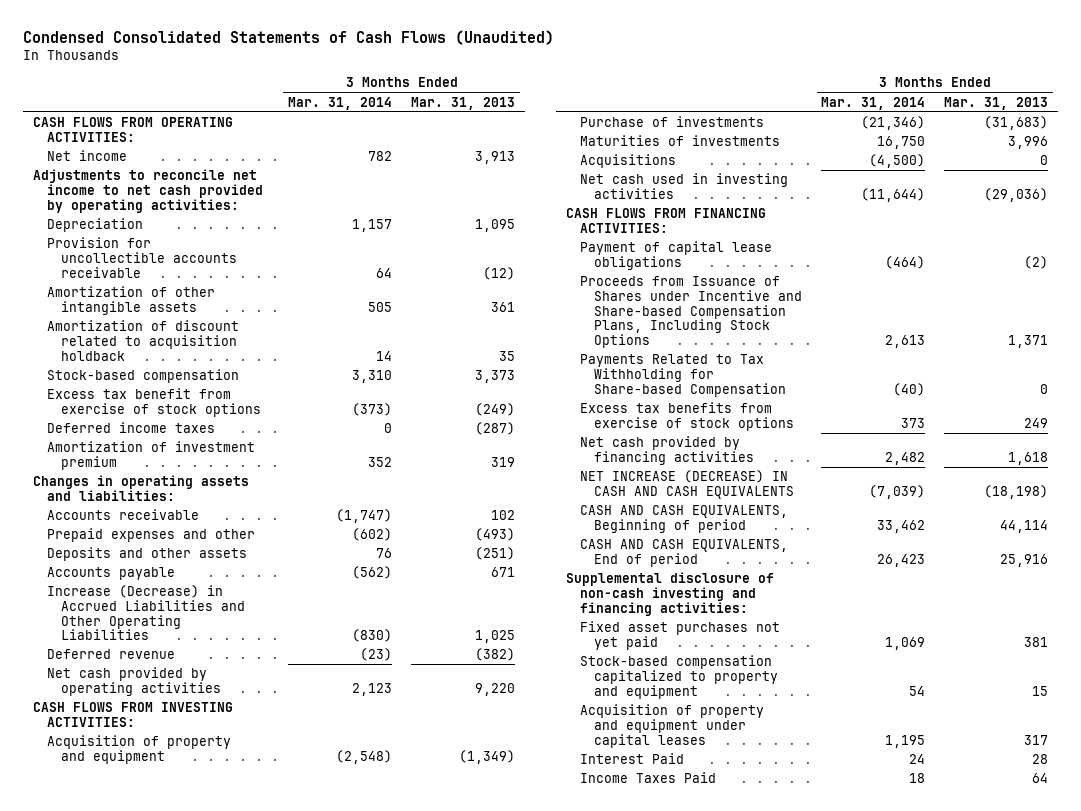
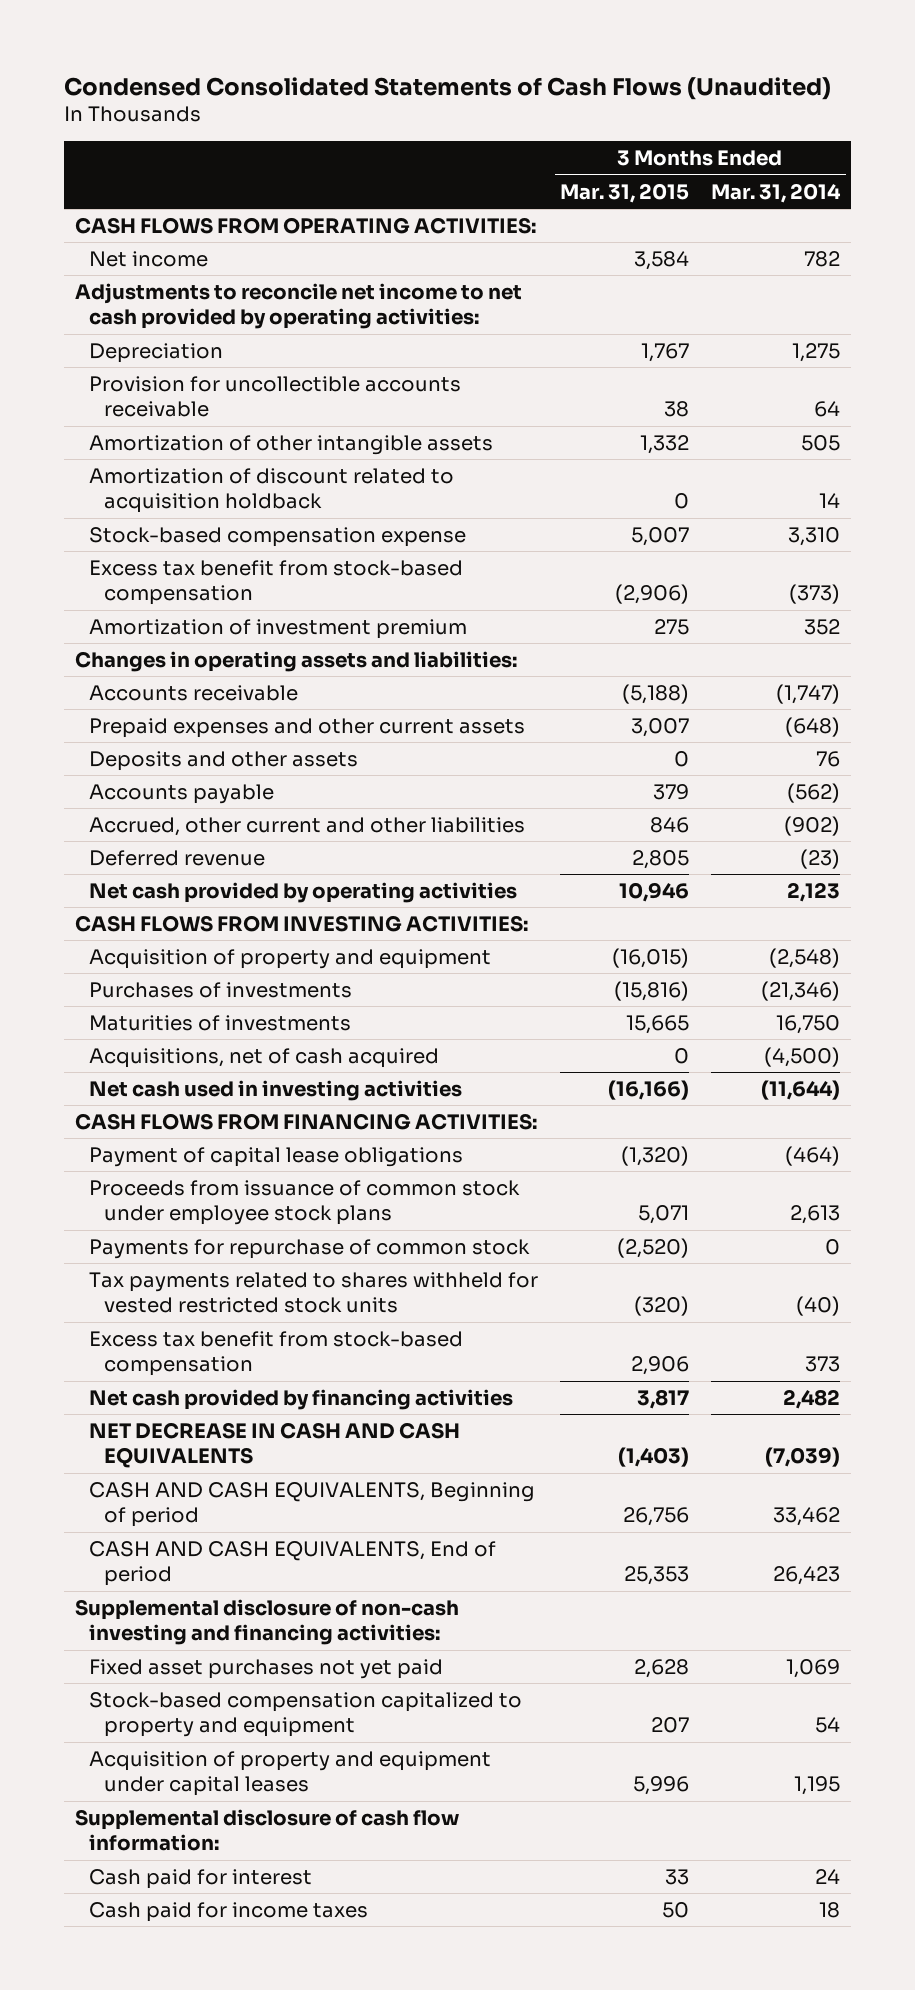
[411,96,516,110] Mar. 31, 2013 -> none
none -> [560,182,690,203] Mar. 31, 2015
[352,219,393,233] 1,157 -> [792,342,841,362] 1,275
[46,422,215,434] Deferred income taxes -> none
[46,369,239,384] Stock-based compensation -> [89,526,467,547] Stock-based compensation expense
[46,388,262,418] Excess tax benefit from exercise of stock options -> [89,559,464,606] Excess tax benefit from stock-based compensation
[46,528,255,543] Prepaid expenses and other -> [89,717,526,738] Prepaid expenses and other current assets
[352,528,393,542] (602) -> [785,716,841,737] (648)
[46,585,246,641] Increase (Decrease) in Accrued Liabilities and Other Operating Liabilities -> [89,816,526,836] Accrued, other current and other liabilities
[352,629,393,643] (830) -> [784,815,841,836] (902)
[580,116,765,128] Purchase of investments -> [89,981,353,998] Purchases of investments
[580,154,677,169] Acquisitions -> [89,1047,440,1068] Acquisitions, net of cash acquired
[580,276,803,349] Proceeds from Issuance of Shares under Incentive and Share-based Compensation Plans, Including Stock Options -> [89,1179,521,1226] Proceeds from issuance of common stock under employee stock plans
none -> [89,1238,531,1259] Payments for repurchase of common stock
[580,354,787,397] Payments Related to Tax Withholding for Share-based Compensation -> [89,1271,539,1314] Tax payments related to shares withheld for vested restricted stock units
[580,402,795,432] Excess tax benefits from exercise of stock options -> [89,1330,464,1377] Excess tax benefit from stock-based compensation
[580,470,795,500] NET INCREASE (DECREASE) IN CASH AND CASH EQUIVALENTS -> [89,1421,461,1469] NET DECREASE IN CASH AND CASH EQUIVALENTS
none -> [74,1808,459,1852] Supplemental disclosure of cash flow information:
[580,753,685,765] Interest Paid -> [89,1868,313,1889] Cash paid for interest
[580,772,717,784] Income Taxes Paid -> [89,1901,369,1922] Cash paid for income taxes

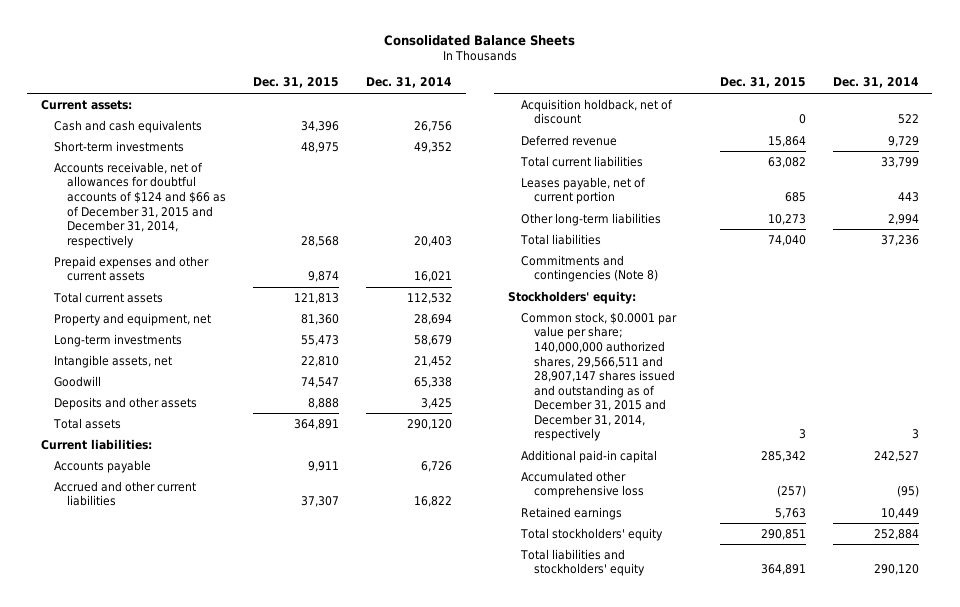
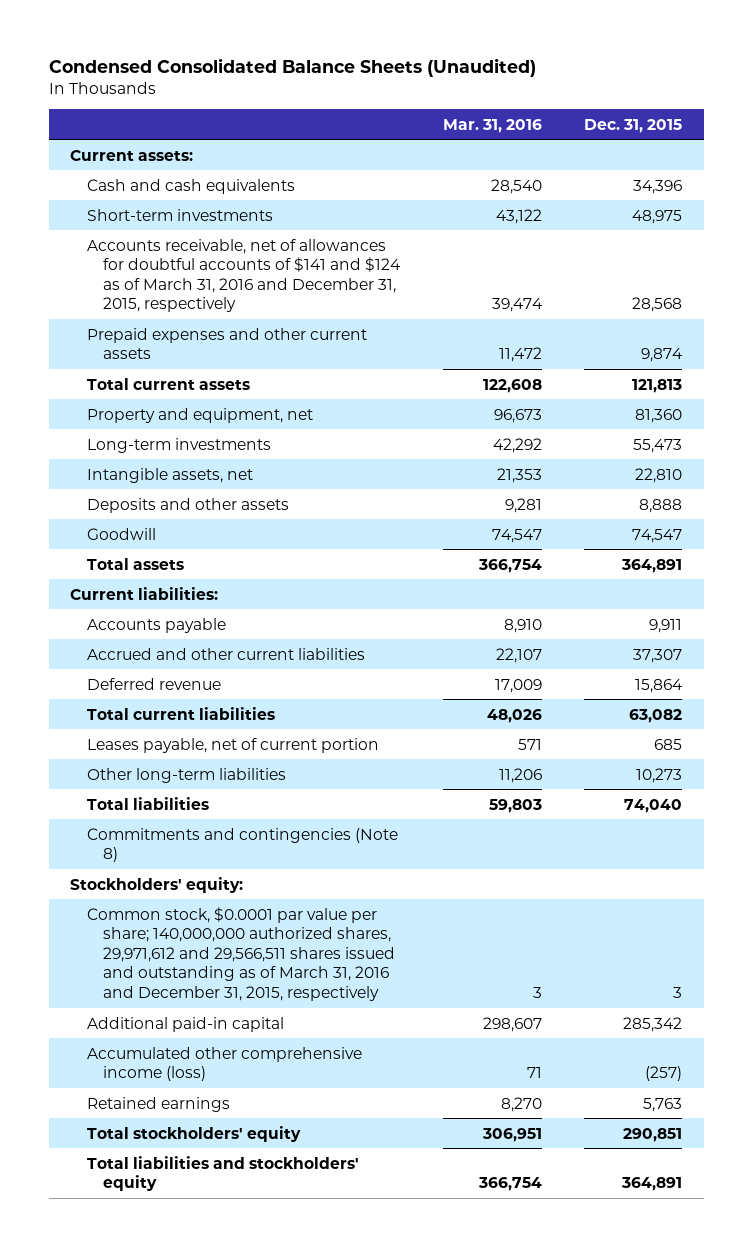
[383,34,575,46] Consolidated Balance Sheets -> [48,57,536,77] Condensed Consolidated Balance Sheets (Unaudited)
[366,77,453,89] Dec. 31, 2014 -> none
none -> [442,118,542,133] Mar. 31, 2016
[54,161,227,248] Accounts receivable, net of allowances for doubtful accounts of $124 and $66 as of December 31, 2015 and December 31, 2014, respectively -> [86,238,402,313] Accounts receivable, net of allowances for doubtful accounts of $141 and $124 as of March 31, 2016 and December 31, 2015, respectively
[54,375,102,387] Goodwill -> [86,527,156,540] Goodwill
[520,98,673,125] Acquisition holdback, net of discount -> none
[520,311,677,442] Common stock, $0.0001 par value per share; 140,000,000 authorized shares, 29,566,511 and 28,907,147 shares issued and outstanding as of December 31, 2015 and December 31, 2014, respectively -> [86,906,396,1001] Common stock, $0.0001 par value per share; 140,000,000 authorized shares, 29,971,612 and 29,566,511 shares issued and outstanding as of March 31, 2016 and December 31, 2015, respectively
[520,470,645,499] Accumulated other comprehensive loss -> [86,1046,362,1082] Accumulated other comprehensive income (loss)

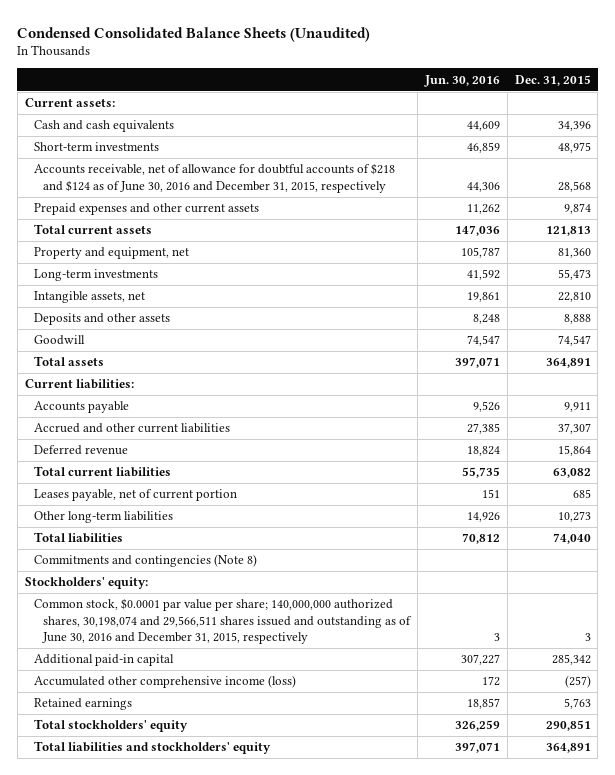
[442,118,542,133] Mar. 31, 2016 -> none
none -> [423,74,500,87] Jun. 30, 2016
[86,238,402,313] Accounts receivable, net of allowances for doubtful accounts of $141 and $124 as of March 31, 2016 and December 31, 2015, respectively -> [33,163,395,193] Accounts receivable, net of allowance for doubtful accounts of $218 and $124 as of June 30, 2016 and December 31, 2015, respectively
[86,906,396,1001] Common stock, $0.0001 par value per share; 140,000,000 authorized shares, 29,971,612 and 29,566,511 shares issued and outstanding as of March 31, 2016 and December 31, 2015, respectively -> [33,598,413,645] Common stock, $0.0001 par value per share; 140,000,000 authorized shares, 30,198,074 and 29,566,511 shares issued and outstanding as of June 30, 2016 and December 31, 2015, respectively

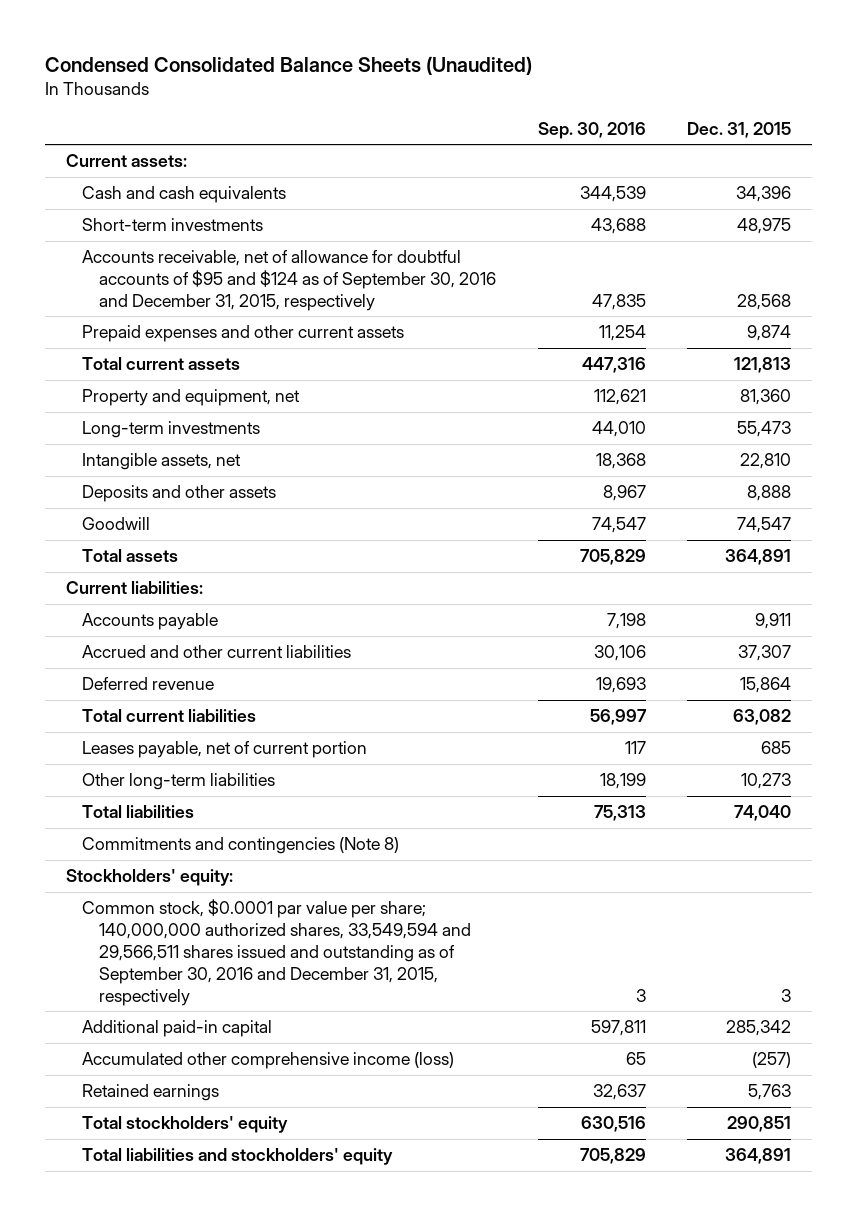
[423,74,500,87] Jun. 30, 2016 -> none
none -> [537,121,646,139] Sep. 30, 2016
[33,163,395,193] Accounts receivable, net of allowance for doubtful accounts of $218 and $124 as of June 30, 2016 and December 31, 2015, respectively -> [82,250,497,311] Accounts receivable, net of allowance for doubtful accounts of $95 and $124 as of September 30, 2016 and December 31, 2015, respectively
[33,598,413,645] Common stock, $0.0001 par value per share; 140,000,000 authorized shares, 30,198,074 and 29,566,511 shares issued and outstanding as of June 30, 2016 and December 31, 2015, respectively -> [82,899,472,1006] Common stock, $0.0001 par value per share; 140,000,000 authorized shares, 33,549,594 and 29,566,511 shares issued and outstanding as of September 30, 2016 and December 31, 2015, respectively

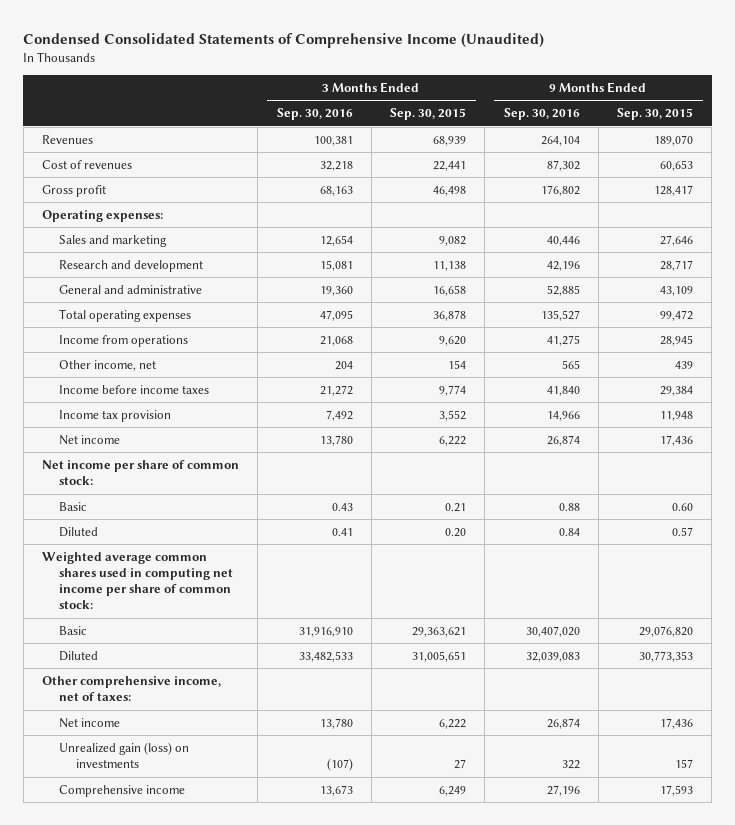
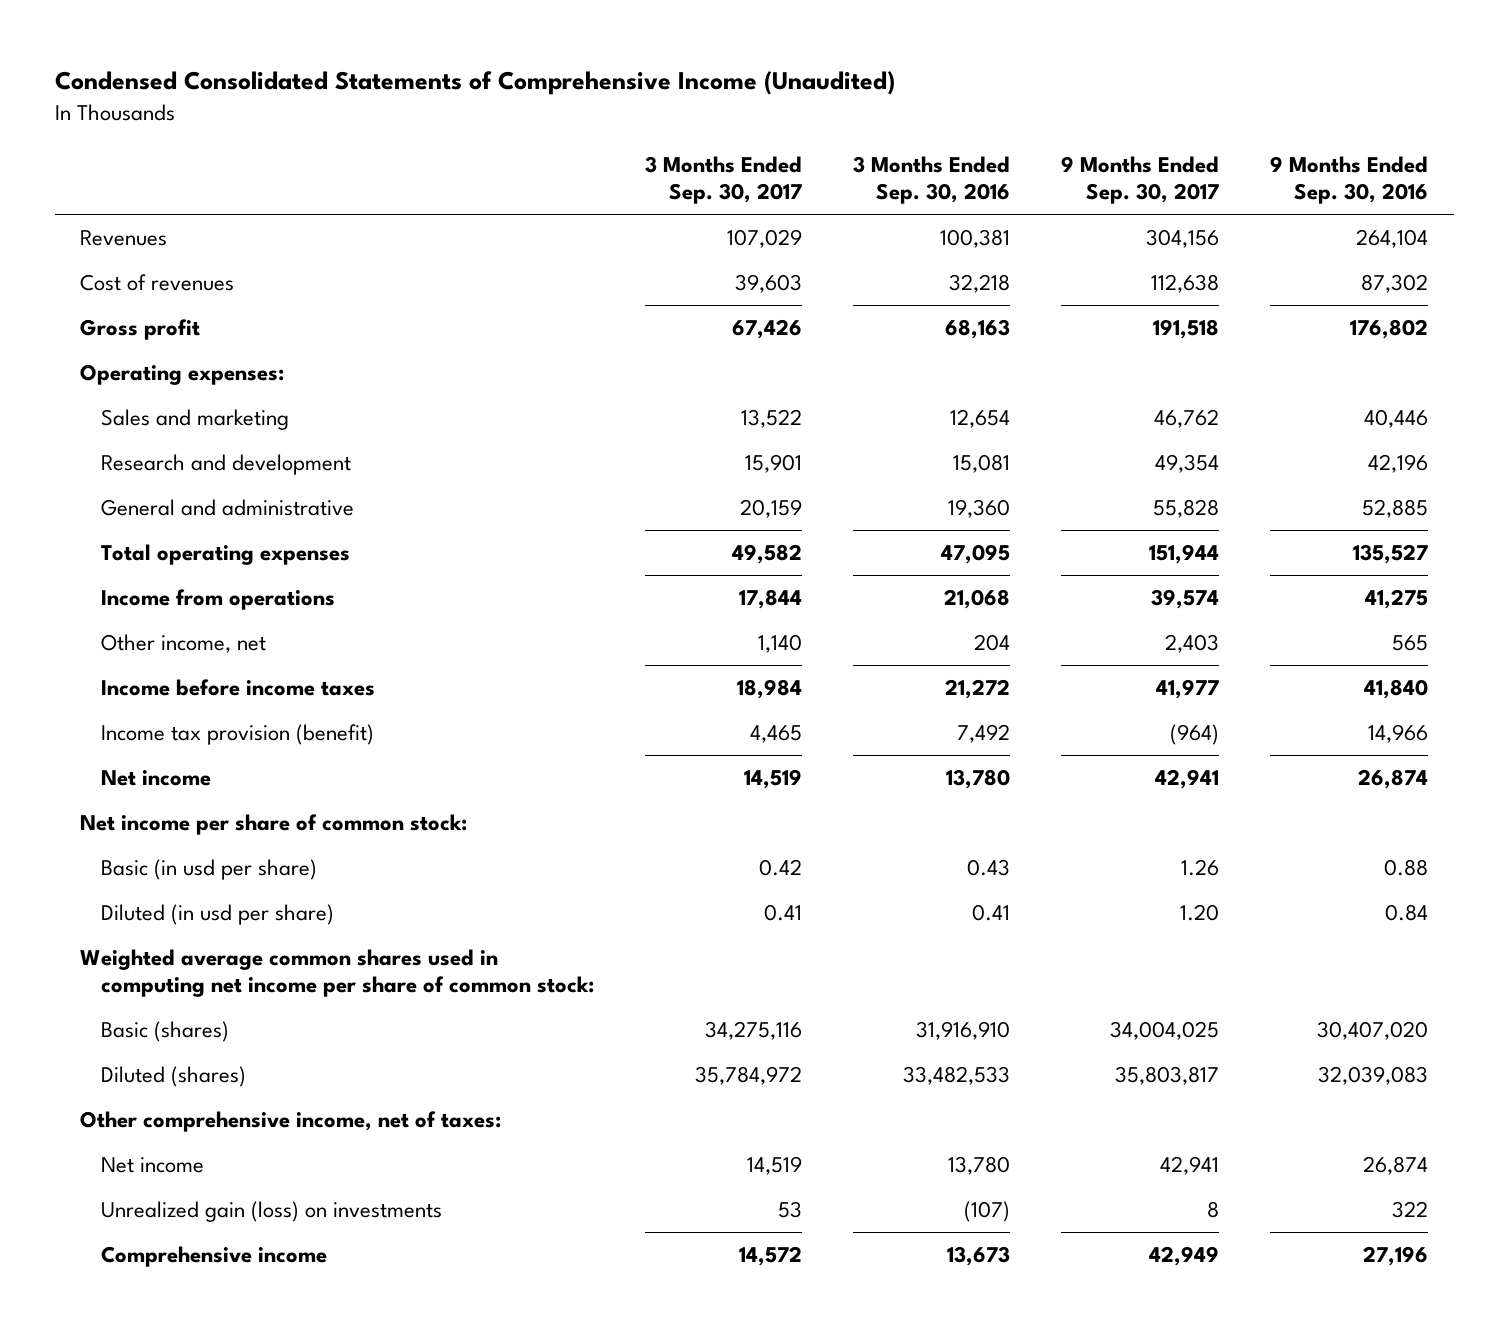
[390,108,467,121] Sep. 30, 2015 -> none
[617,108,694,121] Sep. 30, 2015 -> none
none -> [644,155,802,205] 3 Months Ended Sep. 30, 2017
none -> [1060,155,1219,205] 9 Months Ended Sep. 30, 2017
[59,410,172,423] Income tax provision -> [100,723,374,745] Income tax provision (benefit)
[59,502,88,512] Basic -> [100,858,317,880] Basic (in usd per share)
[59,527,99,538] Diluted -> [100,903,334,925] Diluted (in usd per share)
[59,626,88,636] Basic -> [100,1020,229,1042] Basic (shares)
[59,651,99,662] Diluted -> [100,1065,246,1087] Diluted (shares)

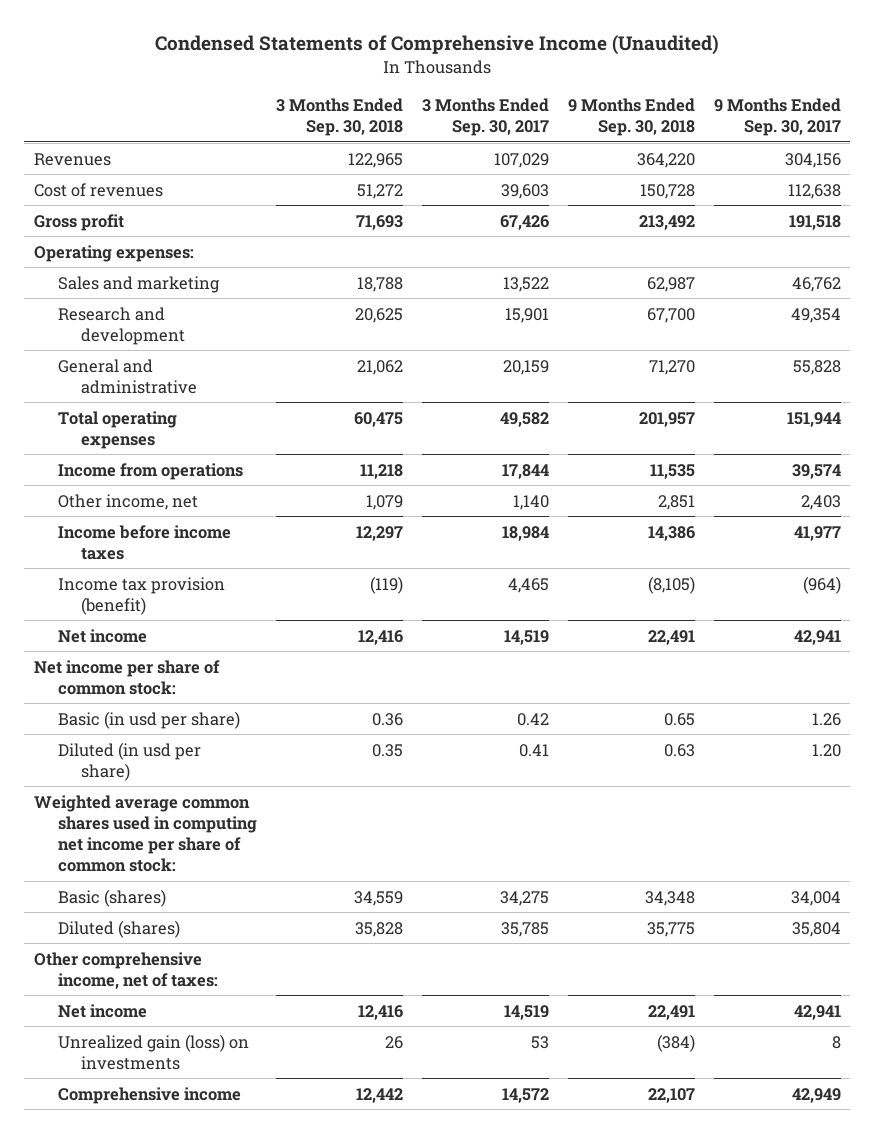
[54,71,895,96] Condensed Consolidated Statements of Comprehensive Income (Unaudited) -> [155,35,720,56] Condensed Statements of Comprehensive Income (Unaudited)
[852,155,1010,205] 3 Months Ended Sep. 30, 2016 -> none
[1270,155,1429,205] 9 Months Ended Sep. 30, 2016 -> none
none -> [275,98,403,137] 3 Months Ended Sep. 30, 2018
none -> [567,98,695,137] 9 Months Ended Sep. 30, 2018
[704,1020,802,1040] 34,275,116 -> [499,890,549,906] 34,275
[1109,1020,1219,1040] 34,004,025 -> [790,890,841,906] 34,004
[694,1065,802,1085] 35,784,972 -> [500,921,549,937] 35,785
[1114,1065,1219,1085] 35,803,817 -> [791,921,841,937] 35,804

